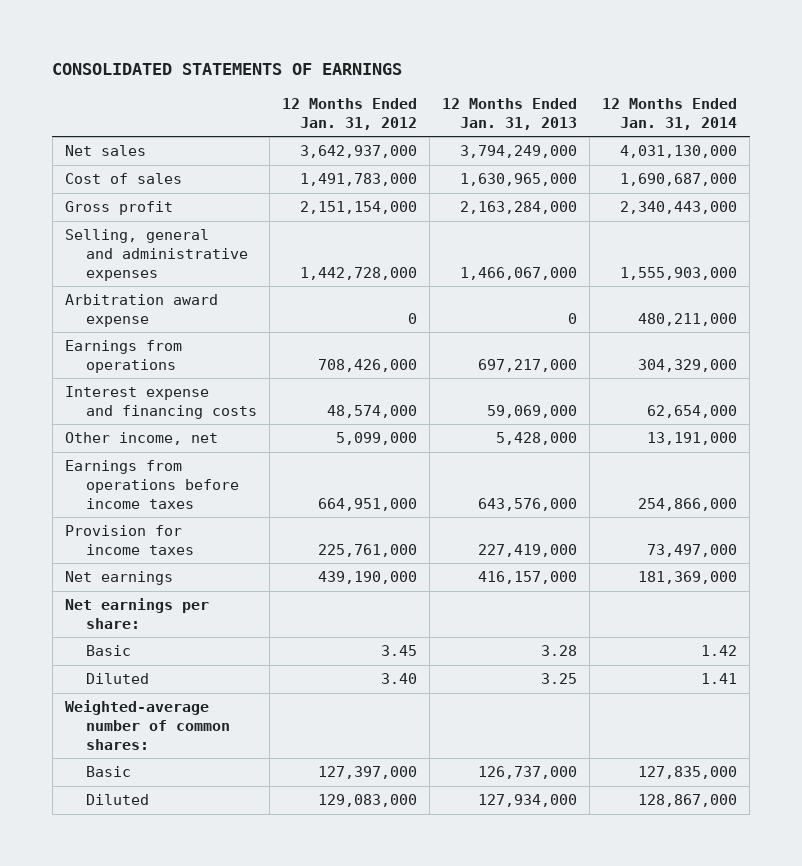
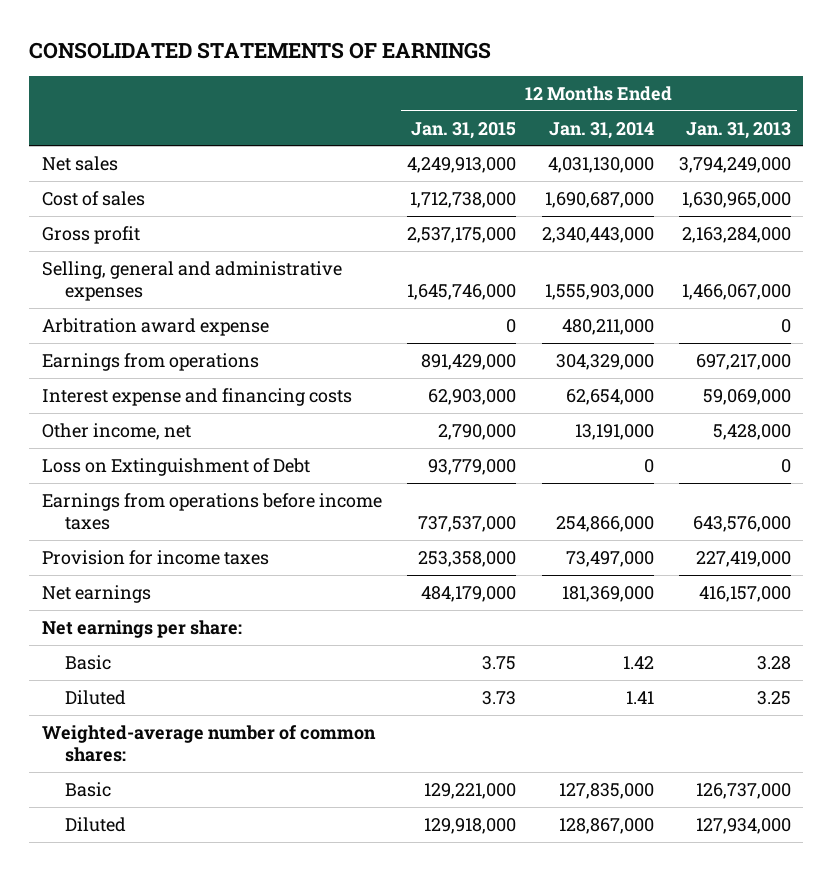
[281,98,417,131] 12 Months Ended Jan. 31, 2012 -> none
none -> [411,121,517,139] Jan. 31, 2015
none -> [41,457,310,476] Loss on Extinguishment of Debt

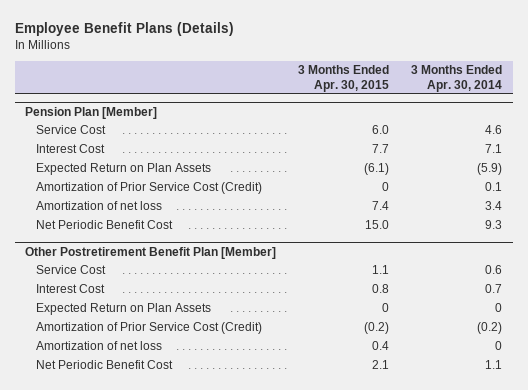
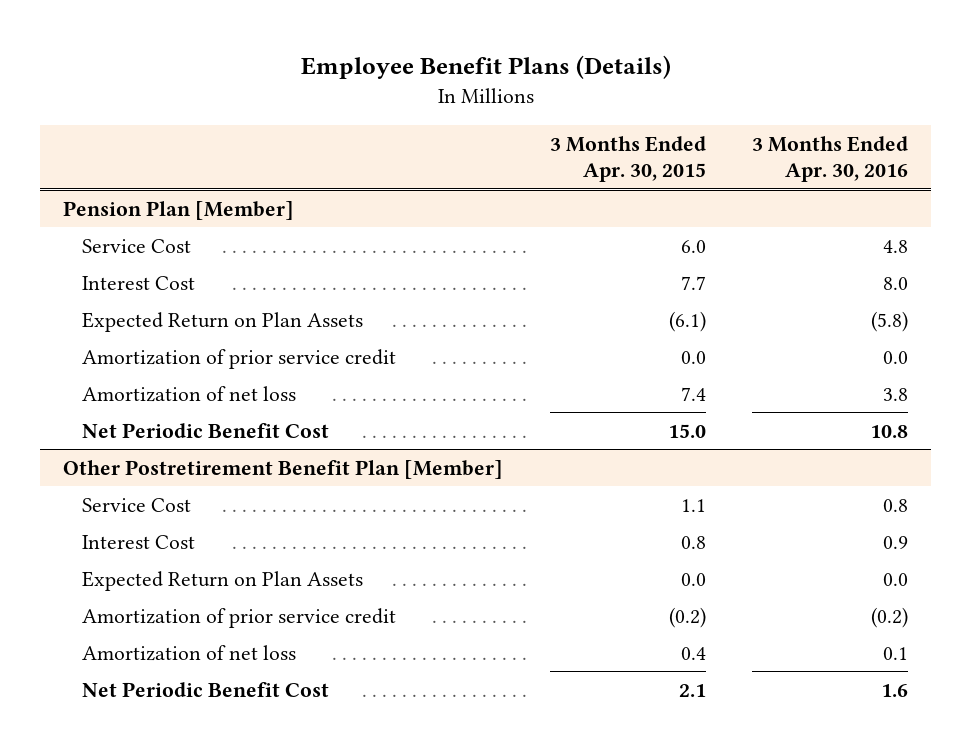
[411,65,503,92] 3 Months Ended Apr. 30, 2014 -> none
none -> [752,135,909,182] 3 Months Ended Apr. 30, 2016
[36,182,263,195] Amortization of Prior Service Cost (Credit) -> [82,348,397,369] Amortization of prior service credit
[382,182,390,192] 0 -> [680,350,706,364] 0.0
[382,303,390,313] 0 -> [680,572,706,586] 0.0
[36,322,263,335] Amortization of Prior Service Cost (Credit) -> [82,607,397,628] Amortization of prior service credit

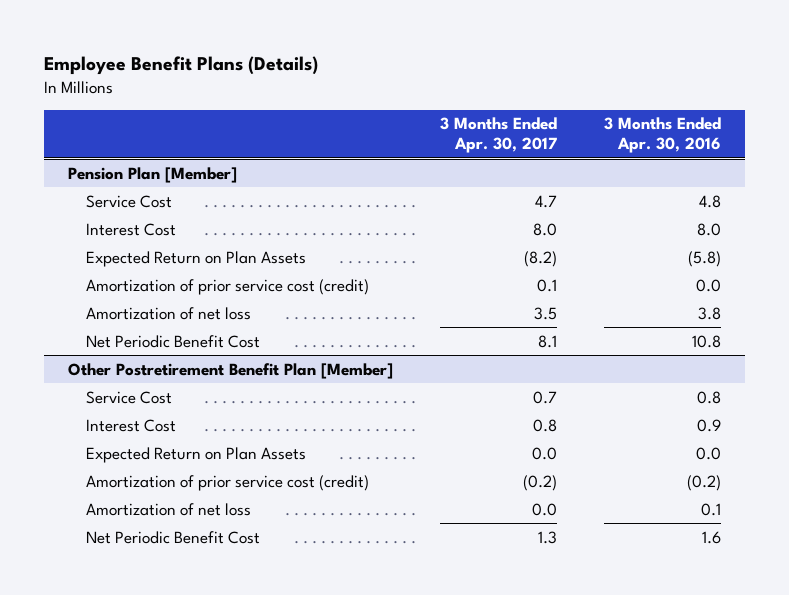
[549,135,706,182] 3 Months Ended Apr. 30, 2015 -> none
none -> [439,117,557,154] 3 Months Ended Apr. 30, 2017
[82,348,397,369] Amortization of prior service credit -> [86,278,370,295] Amortization of prior service cost (credit)
[82,607,397,628] Amortization of prior service credit -> [86,474,370,491] Amortization of prior service cost (credit)

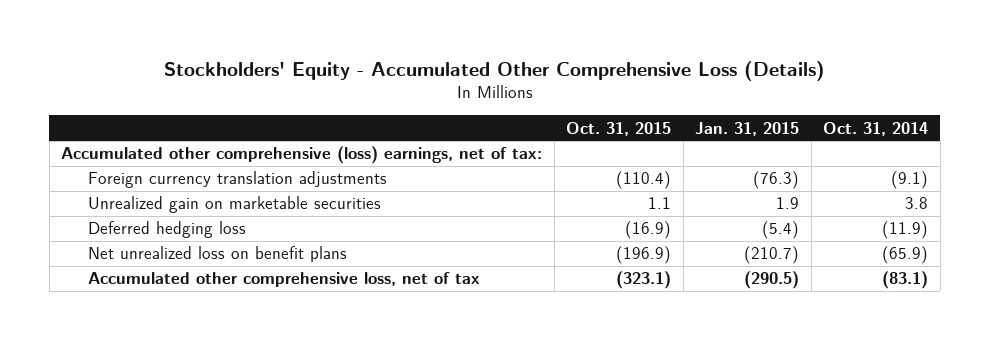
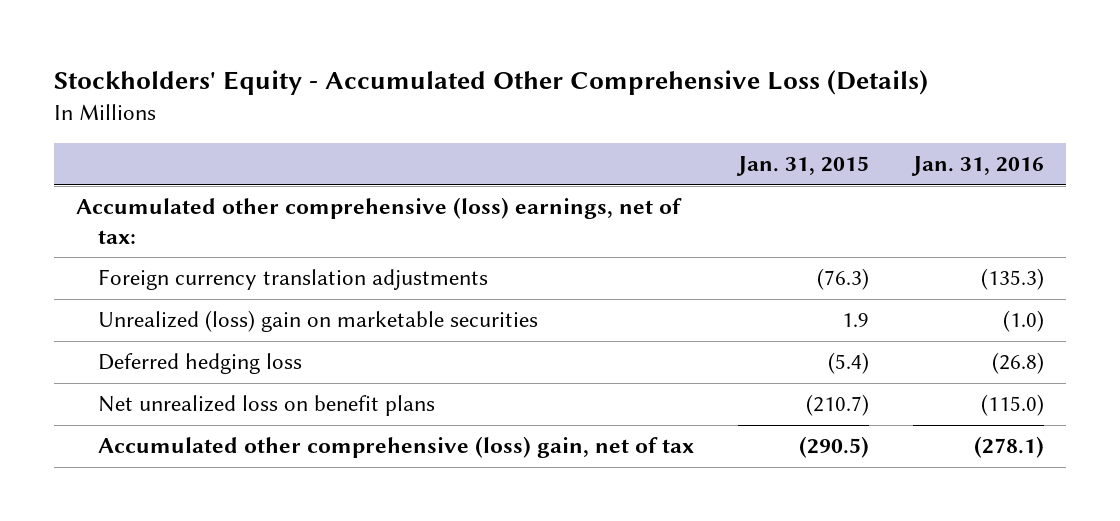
[566,121,672,136] Oct. 31, 2015 -> none
[823,121,929,136] Oct. 31, 2014 -> none
none -> [911,156,1045,177] Jan. 31, 2016
[87,196,381,214] Unrealized gain on marketable securities -> [97,310,538,333] Unrealized (loss) gain on marketable securities
[87,272,480,288] Accumulated other comprehensive loss, net of tax -> [97,436,694,459] Accumulated other comprehensive (loss) gain, net of tax

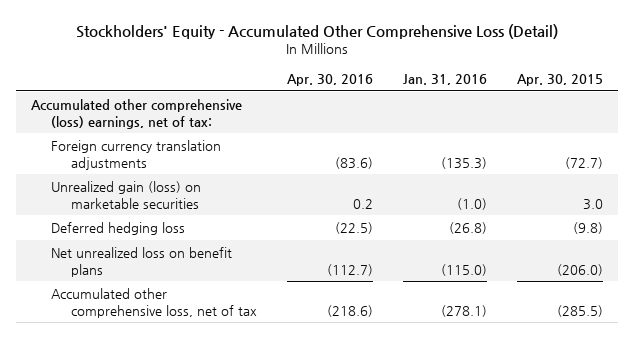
[53,70,928,96] Stockholders' Equity - Accumulated Other Comprehensive Loss (Details) -> [75,23,558,39] Stockholders' Equity - Accumulated Other Comprehensive Loss (Detail)
[735,156,869,177] Jan. 31, 2015 -> none
none -> [286,74,373,87] Apr. 30, 2016
none -> [516,74,603,87] Apr. 30, 2015
[97,310,538,333] Unrealized (loss) gain on marketable securities -> [50,180,201,209] Unrealized gain (loss) on marketable securities
[97,436,694,459] Accumulated other comprehensive (loss) gain, net of tax -> [50,287,257,318] Accumulated other comprehensive loss, net of tax

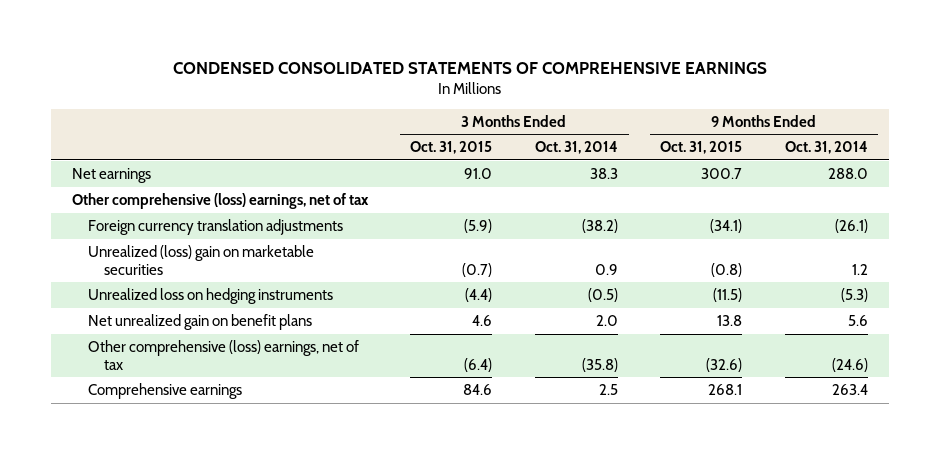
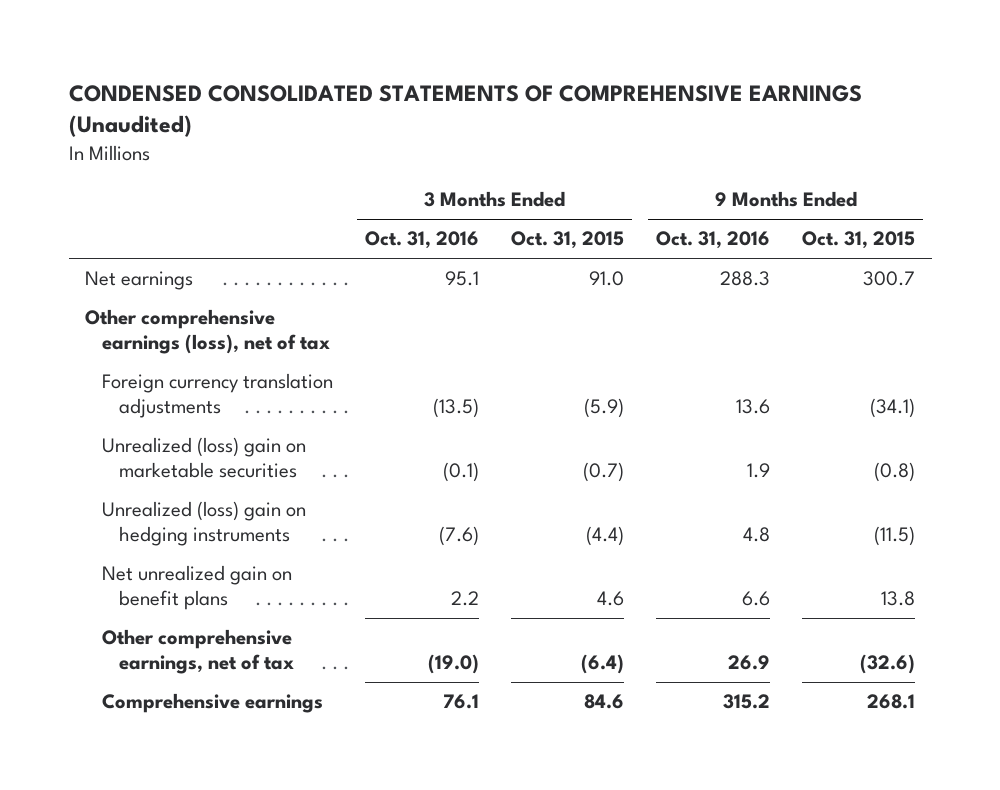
[172,61,767,74] CONDENSED CONSOLIDATED STATEMENTS OF COMPREHENSIVE EARNINGS -> [68,84,862,138] CONDENSED CONSOLIDATED STATEMENTS OF COMPREHENSIVE EARNINGS (Unaudited)
[534,141,618,155] Oct. 31, 2014 -> none
[784,141,868,155] Oct. 31, 2014 -> none
none -> [365,231,480,250] Oct. 31, 2016
none -> [656,231,771,250] Oct. 31, 2016
[71,192,369,209] Other comprehensive (loss) earnings, net of tax -> [84,309,330,354] Other comprehensive earnings (loss), net of tax
[87,287,333,304] Unrealized loss on hedging instruments -> [101,501,306,546] Unrealized (loss) gain on hedging instruments
[87,339,359,370] Other comprehensive (loss) earnings, net of tax -> [101,629,294,674] Other comprehensive earnings, net of tax

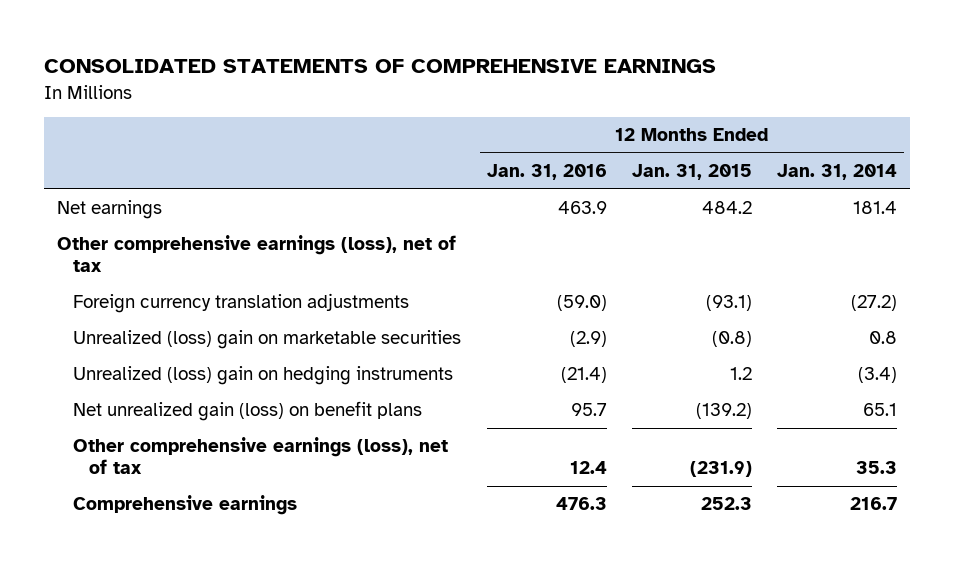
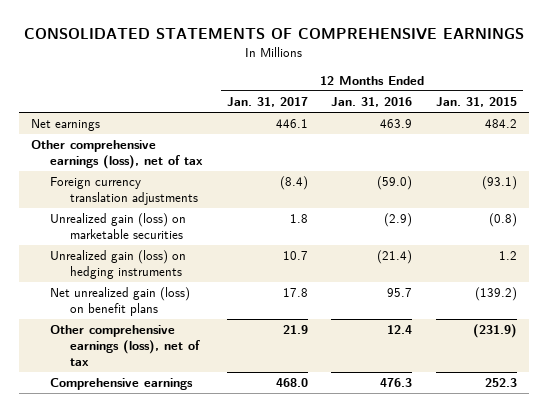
[777,164,898,181] Jan. 31, 2014 -> none
none -> [226,97,308,108] Jan. 31, 2017
[73,330,462,350] Unrealized (loss) gain on marketable securities -> [50,213,187,239] Unrealized gain (loss) on marketable securities
[73,366,454,386] Unrealized (loss) gain on hedging instruments -> [50,250,187,279] Unrealized gain (loss) on hedging instruments

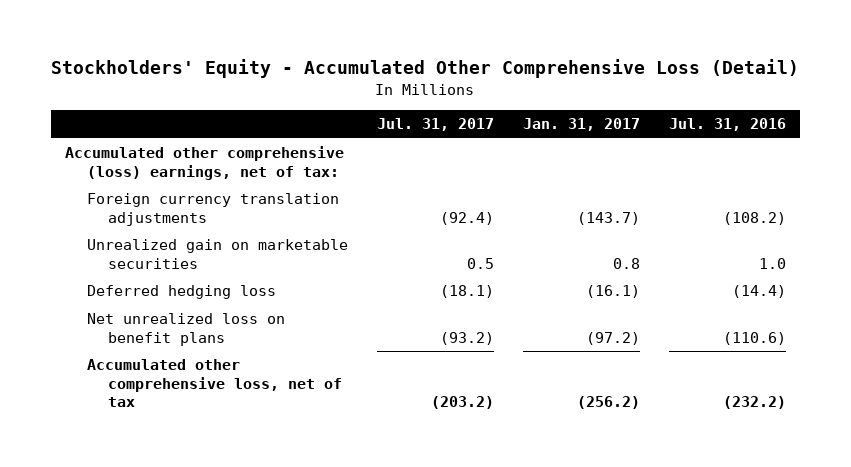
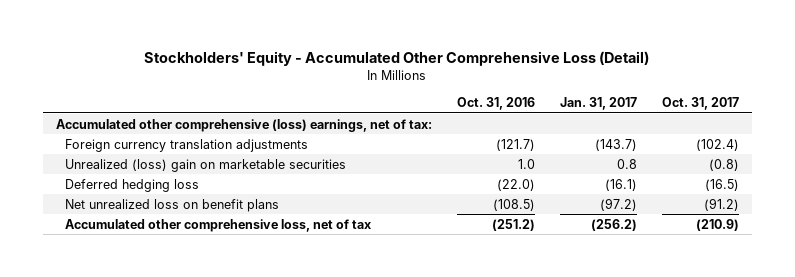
[376,118,494,132] Jul. 31, 2017 -> none
[668,118,786,132] Jul. 31, 2016 -> none
none -> [456,97,535,111] Oct. 31, 2016
none -> [662,97,740,111] Oct. 31, 2017
[86,239,348,269] Unrealized gain on marketable securities -> [64,158,346,172] Unrealized (loss) gain on marketable securities

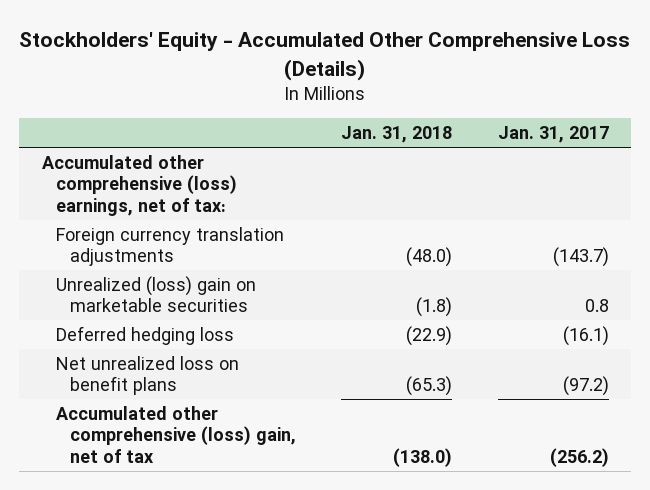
[144,50,650,66] Stockholders' Equity - Accumulated Other Comprehensive Loss (Detail) -> [19,32,631,81] Stockholders' Equity - Accumulated Other Comprehensive Loss (Details)
[456,97,535,111] Oct. 31, 2016 -> none
[662,97,740,111] Oct. 31, 2017 -> none
none -> [341,126,453,144] Jan. 31, 2018
[64,218,371,232] Accumulated other comprehensive loss, net of tax -> [55,405,296,463] Accumulated other comprehensive (loss) gain, net of tax

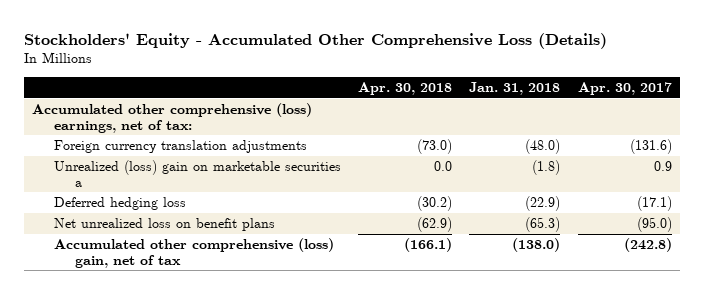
[497,126,609,144] Jan. 31, 2017 -> none
none -> [358,81,453,95] Apr. 30, 2018
none -> [577,81,672,95] Apr. 30, 2017
[55,275,256,313] Unrealized (loss) gain on marketable securities -> [53,160,341,187] Unrealized (loss) gain on marketable securities a

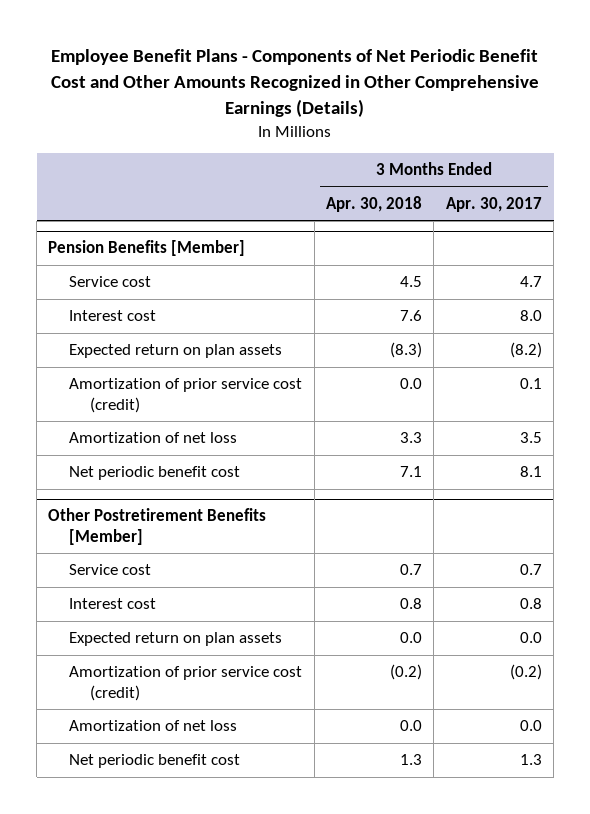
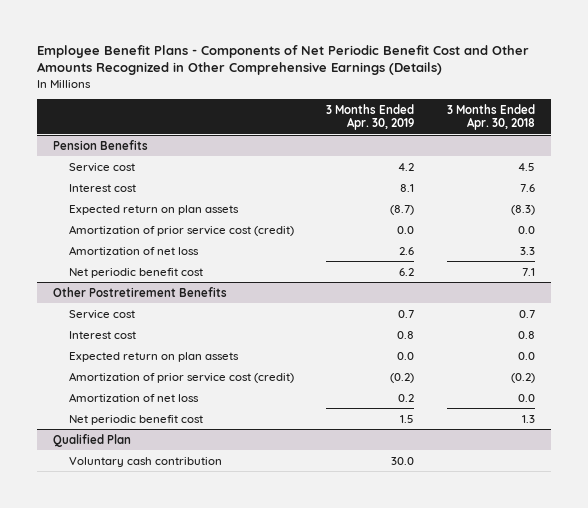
[445,197,542,213] Apr. 30, 2017 -> none
none -> [326,103,415,131] 3 Months Ended Apr. 30, 2019
[48,240,246,257] Pension Benefits [Member] -> [53,139,149,150] Pension Benefits
[48,508,267,546] Other Postretirement Benefits [Member] -> [53,286,228,297] Other Postretirement Benefits
none -> [53,433,132,447] Qualified Plan
none -> [68,456,222,467] Voluntary cash contribution

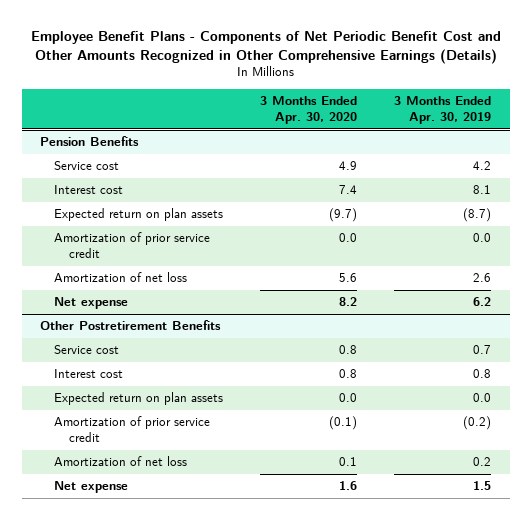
[446,103,535,131] 3 Months Ended Apr. 30, 2018 -> none
none -> [260,96,358,125] 3 Months Ended Apr. 30, 2020
[68,224,294,236] Amortization of prior service cost (credit) -> [54,232,211,259] Amortization of prior service credit
[68,267,203,278] Net periodic benefit cost -> [54,297,129,310] Net expense
[68,371,294,383] Amortization of prior service cost (credit) -> [54,416,211,443] Amortization of prior service credit
[53,433,132,447] Qualified Plan -> none
[68,456,222,467] Voluntary cash contribution -> none
[68,414,203,425] Net periodic benefit cost -> [54,481,129,494] Net expense

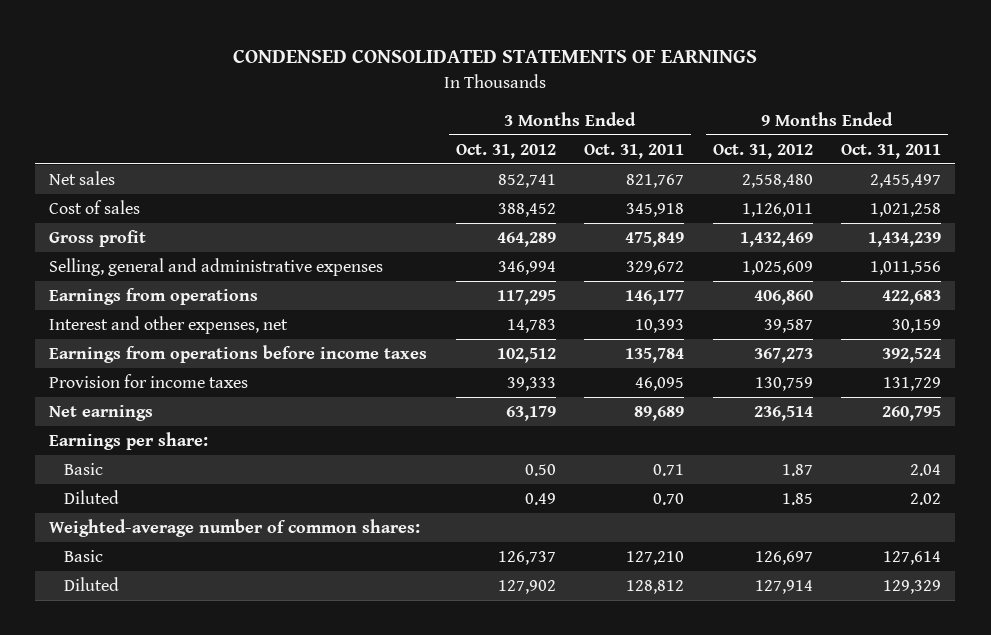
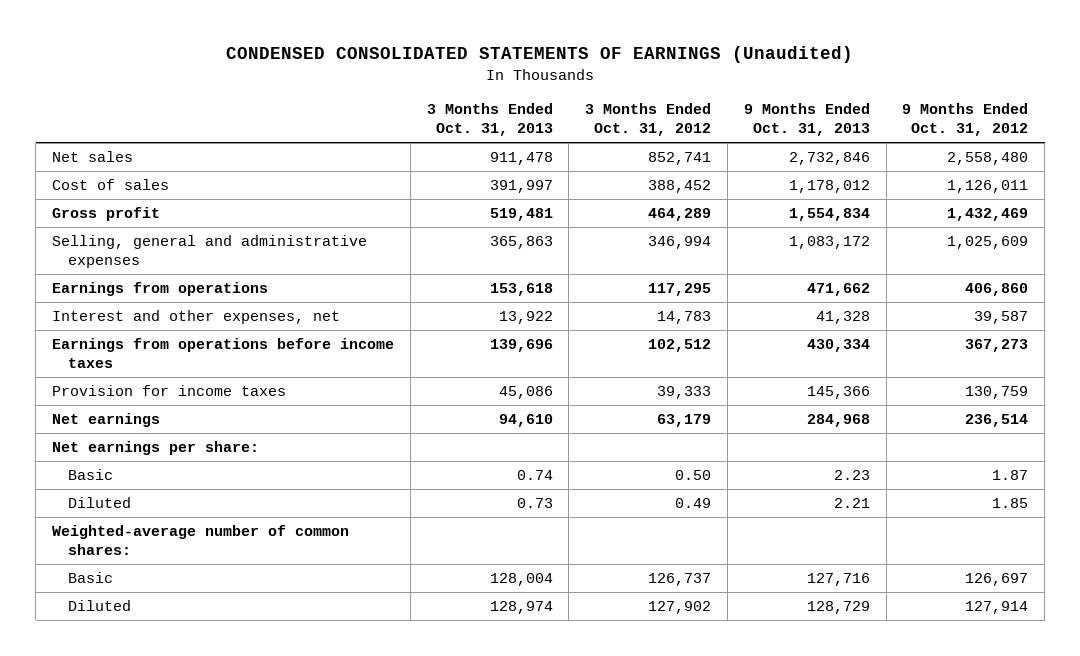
[233,50,758,64] CONDENSED CONSOLIDATED STATEMENTS OF EARNINGS -> [226,46,854,64] CONDENSED CONSOLIDATED STATEMENTS OF EARNINGS (Unaudited)
[584,143,685,159] Oct. 31, 2011 -> none
[841,143,942,159] Oct. 31, 2011 -> none
none -> [426,102,553,137] 3 Months Ended Oct. 31, 2013
none -> [743,102,870,137] 9 Months Ended Oct. 31, 2013
[49,432,209,451] Earnings per share: -> [52,440,260,455] Net earnings per share:

